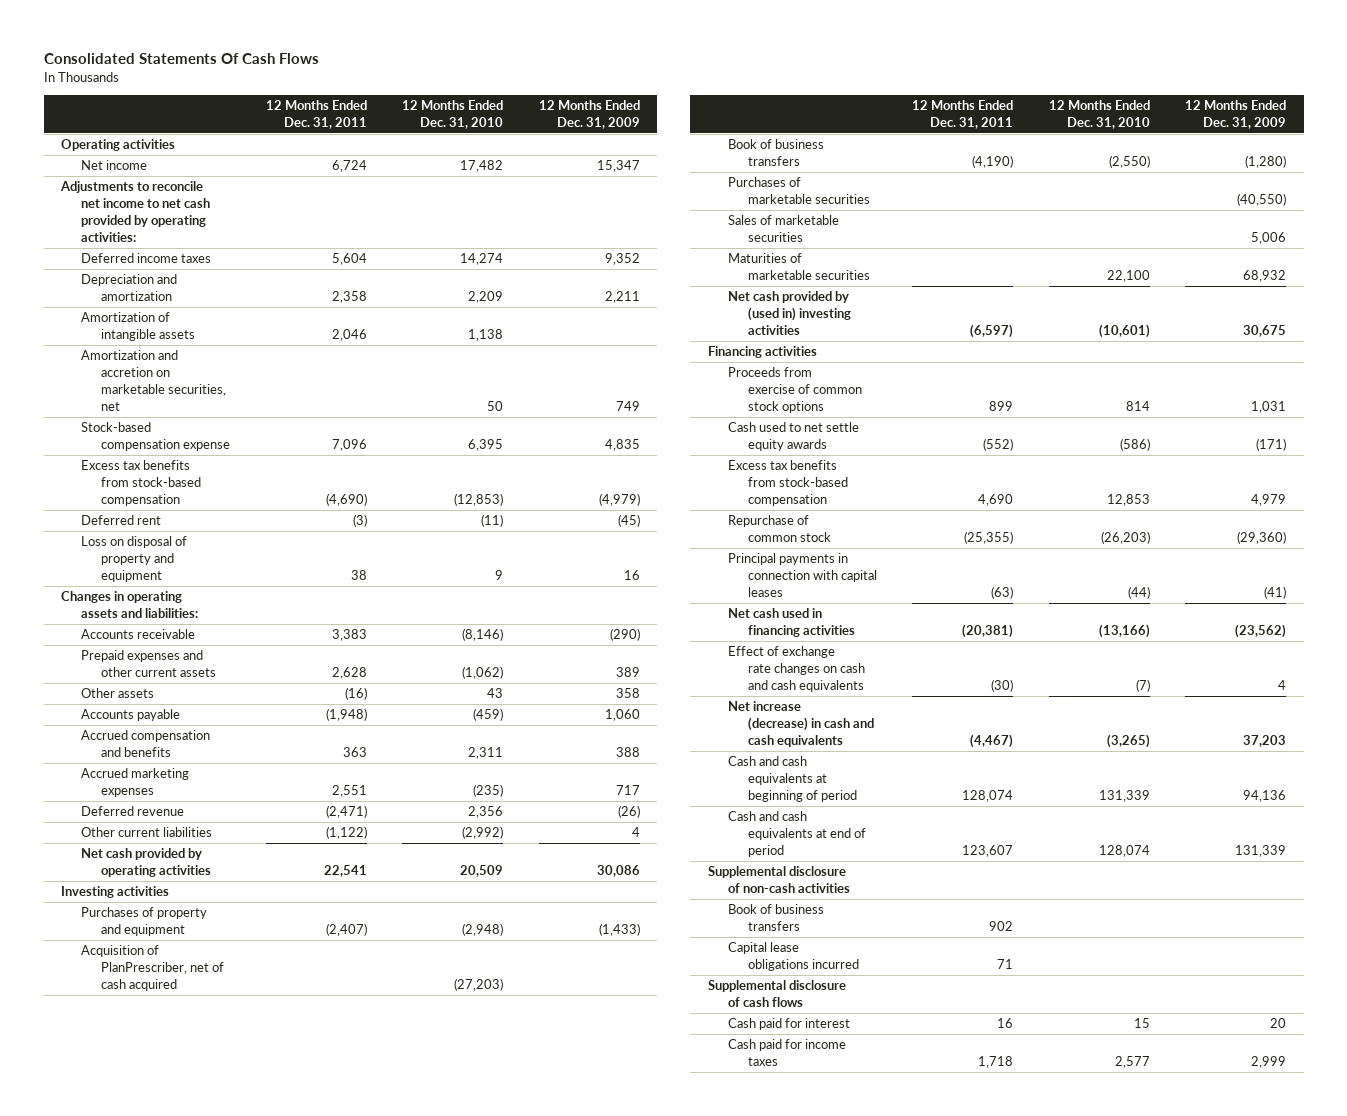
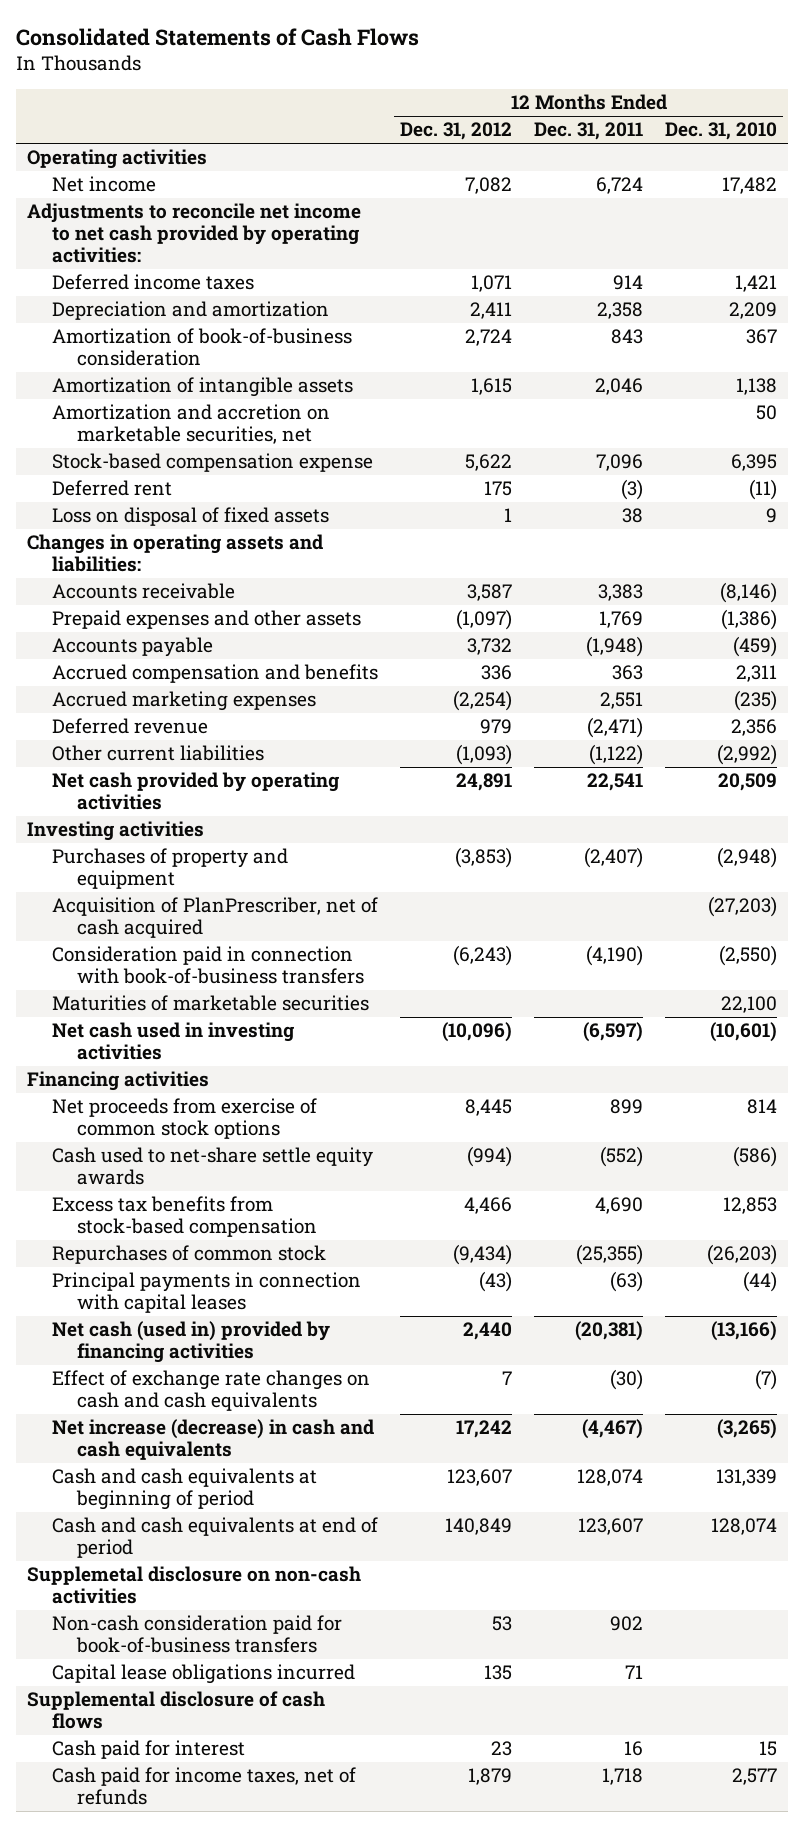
[43,52,319,64] Consolidated Statements Of Cash Flows -> [15,27,419,46] Consolidated Statements of Cash Flows
[538,100,640,129] 12 Months Ended Dec. 31, 2009 -> none
none -> [399,122,512,141] Dec. 31, 2012
[331,253,367,266] 5,604 -> [613,275,644,291] 914
[460,253,504,266] 14,274 -> [735,275,778,293] 1,421
none -> [51,328,352,367] Amortization of book-of-business consideration
[81,460,202,506] Excess tax benefits from stock-based compensation -> none
[81,536,188,582] Loss on disposal of property and equipment -> [51,507,329,527] Loss on disposal of fixed assets
[81,688,155,699] Other assets -> none
[81,650,217,678] Prepaid expenses and other current assets -> [51,610,361,630] Prepaid expenses and other assets
[331,667,367,680] 2,628 -> [599,611,644,629] 1,769
[462,666,504,680] (1,062) -> [721,609,778,631] (1,386)
[727,177,870,205] Purchases of marketable securities -> none
[727,215,839,243] Sales of marketable securities -> none
[727,139,824,167] Book of business transfers -> [51,946,365,985] Consideration paid in connection with book-of-business transfers
[727,291,851,335] Net cash provided by (used in) investing activities -> [51,1022,294,1061] Net cash used in investing activities
[727,367,862,413] Proceeds from exercise of common stock options -> [51,1098,317,1140] Net proceeds from exercise of common stock options
[727,422,859,452] Cash used to net settle equity awards -> [51,1147,373,1186] Cash used to net-share settle equity awards
[727,515,831,543] Repurchase of common stock -> [51,1245,326,1265] Repurchases of common stock
[727,608,855,638] Net cash used in financing activities -> [51,1321,330,1364] Net cash (used in) provided by financing activities
[707,866,850,894] Supplemental disclosure of non-cash activities -> [26,1566,361,1605] Supplemetal disclosure on non-cash activities
[727,904,824,932] Book of business transfers -> [51,1615,342,1654] Non-cash consideration paid for book-of-business transfers
[727,1039,846,1067] Cash paid for income taxes -> [51,1767,356,1806] Cash paid for income taxes, net of refunds

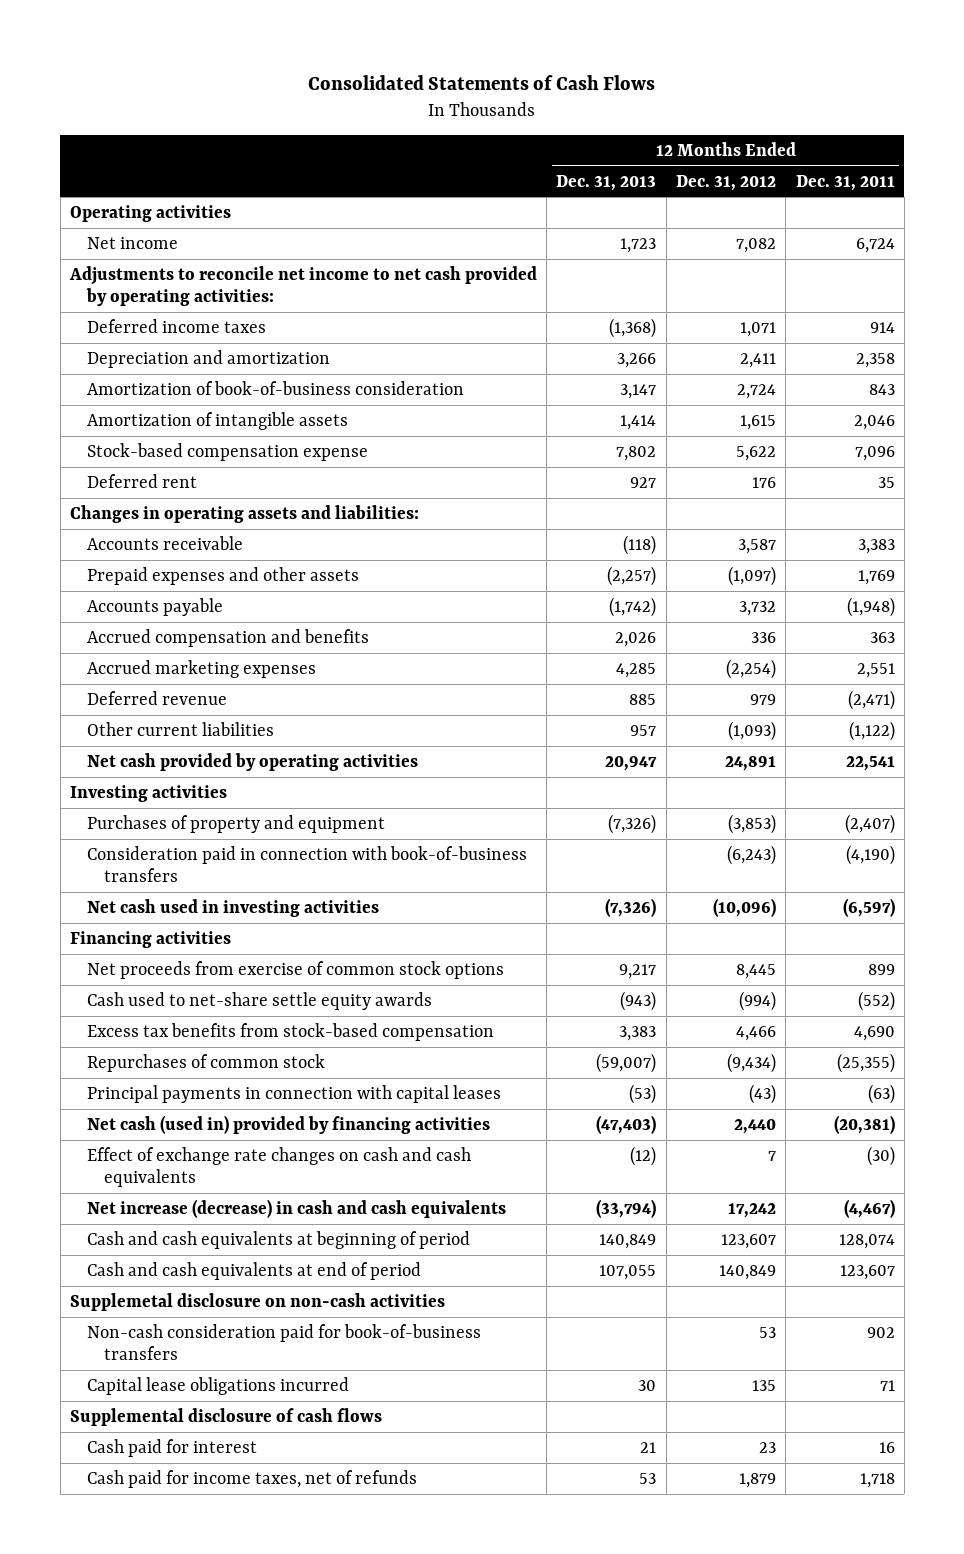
[665,122,778,141] Dec. 31, 2010 -> none
none -> [556,174,657,191] Dec. 31, 2013
[51,404,330,445] Amortization and accretion on marketable securities, net -> none
[51,507,329,527] Loss on disposal of fixed assets -> none
[483,481,512,497] 175 -> [752,476,777,488] 176
[621,479,644,501] (3) -> [877,476,895,488] 35
[51,897,378,939] Acquisition of PlanPrescriber, net of cash acquired -> none
[51,995,369,1012] Maturities of marketable securities -> none

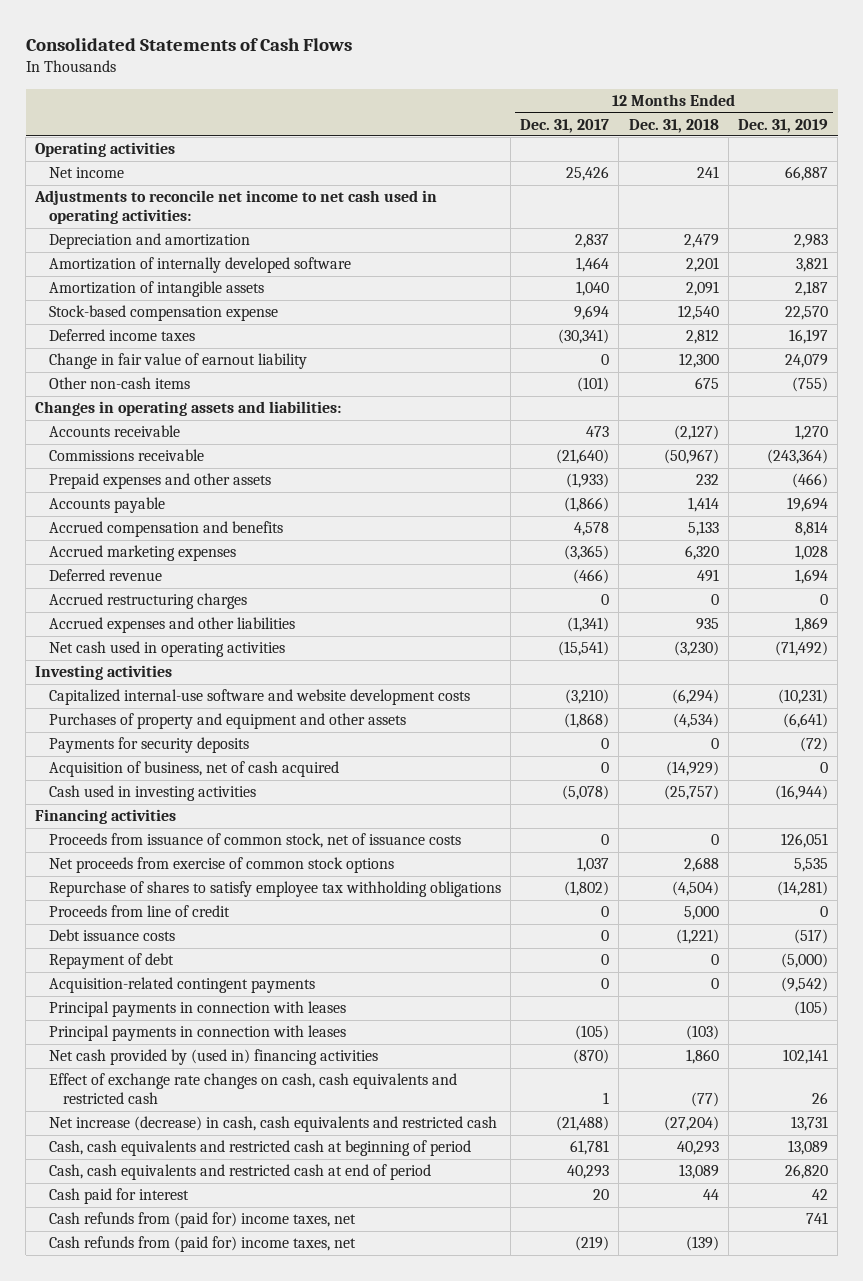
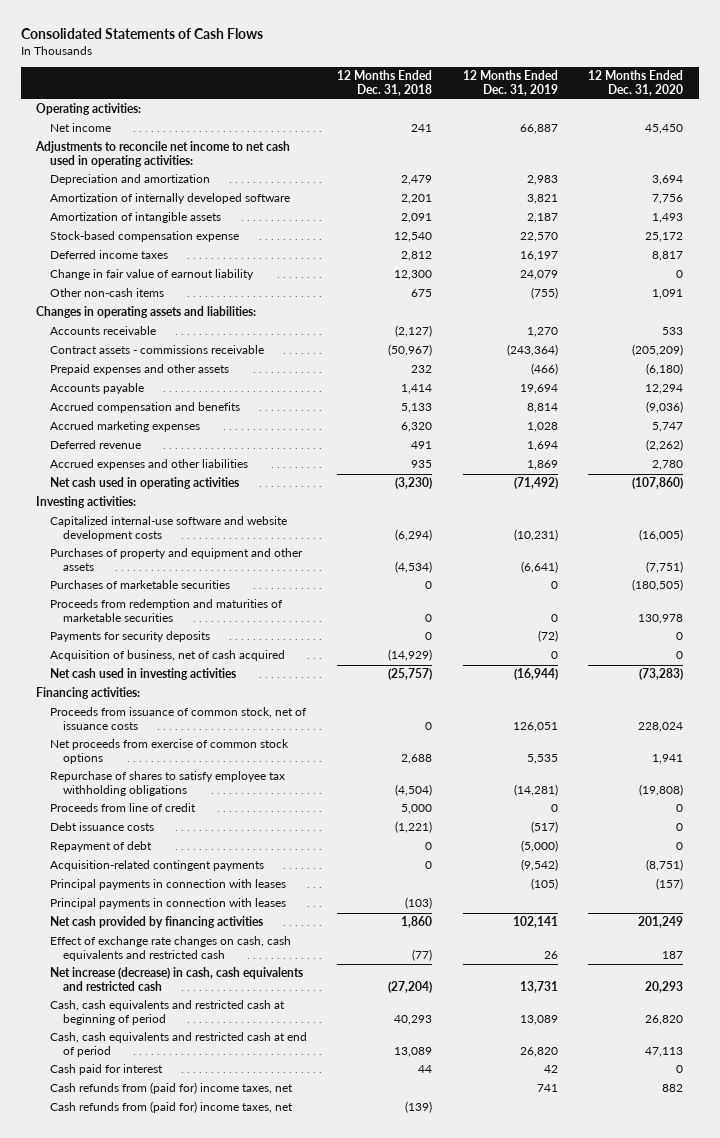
[520,118,610,133] Dec. 31, 2017 -> none
none -> [588,70,684,96] 12 Months Ended Dec. 31, 2020
[35,142,176,158] Operating activities -> [36,103,142,116] Operating activities:
[48,449,204,462] Commissions receivable -> [49,345,264,355] Contract assets - commissions receivable
[48,593,247,610] Accrued restructuring charges -> none
[35,665,173,681] Investing activities -> [36,496,137,509] Investing activities:
none -> [49,580,230,590] Purchases of marketable securities
none -> [49,599,283,623] Proceeds from redemption and maturities of marketable securities
[48,785,256,802] Cash used in investing activities -> [49,668,236,681] Net cash used in investing activities
[35,809,177,825] Financing activities -> [36,687,141,700] Financing activities:
[48,1049,378,1066] Net cash provided by (used in) financing activities -> [49,916,263,929] Net cash provided by financing activities

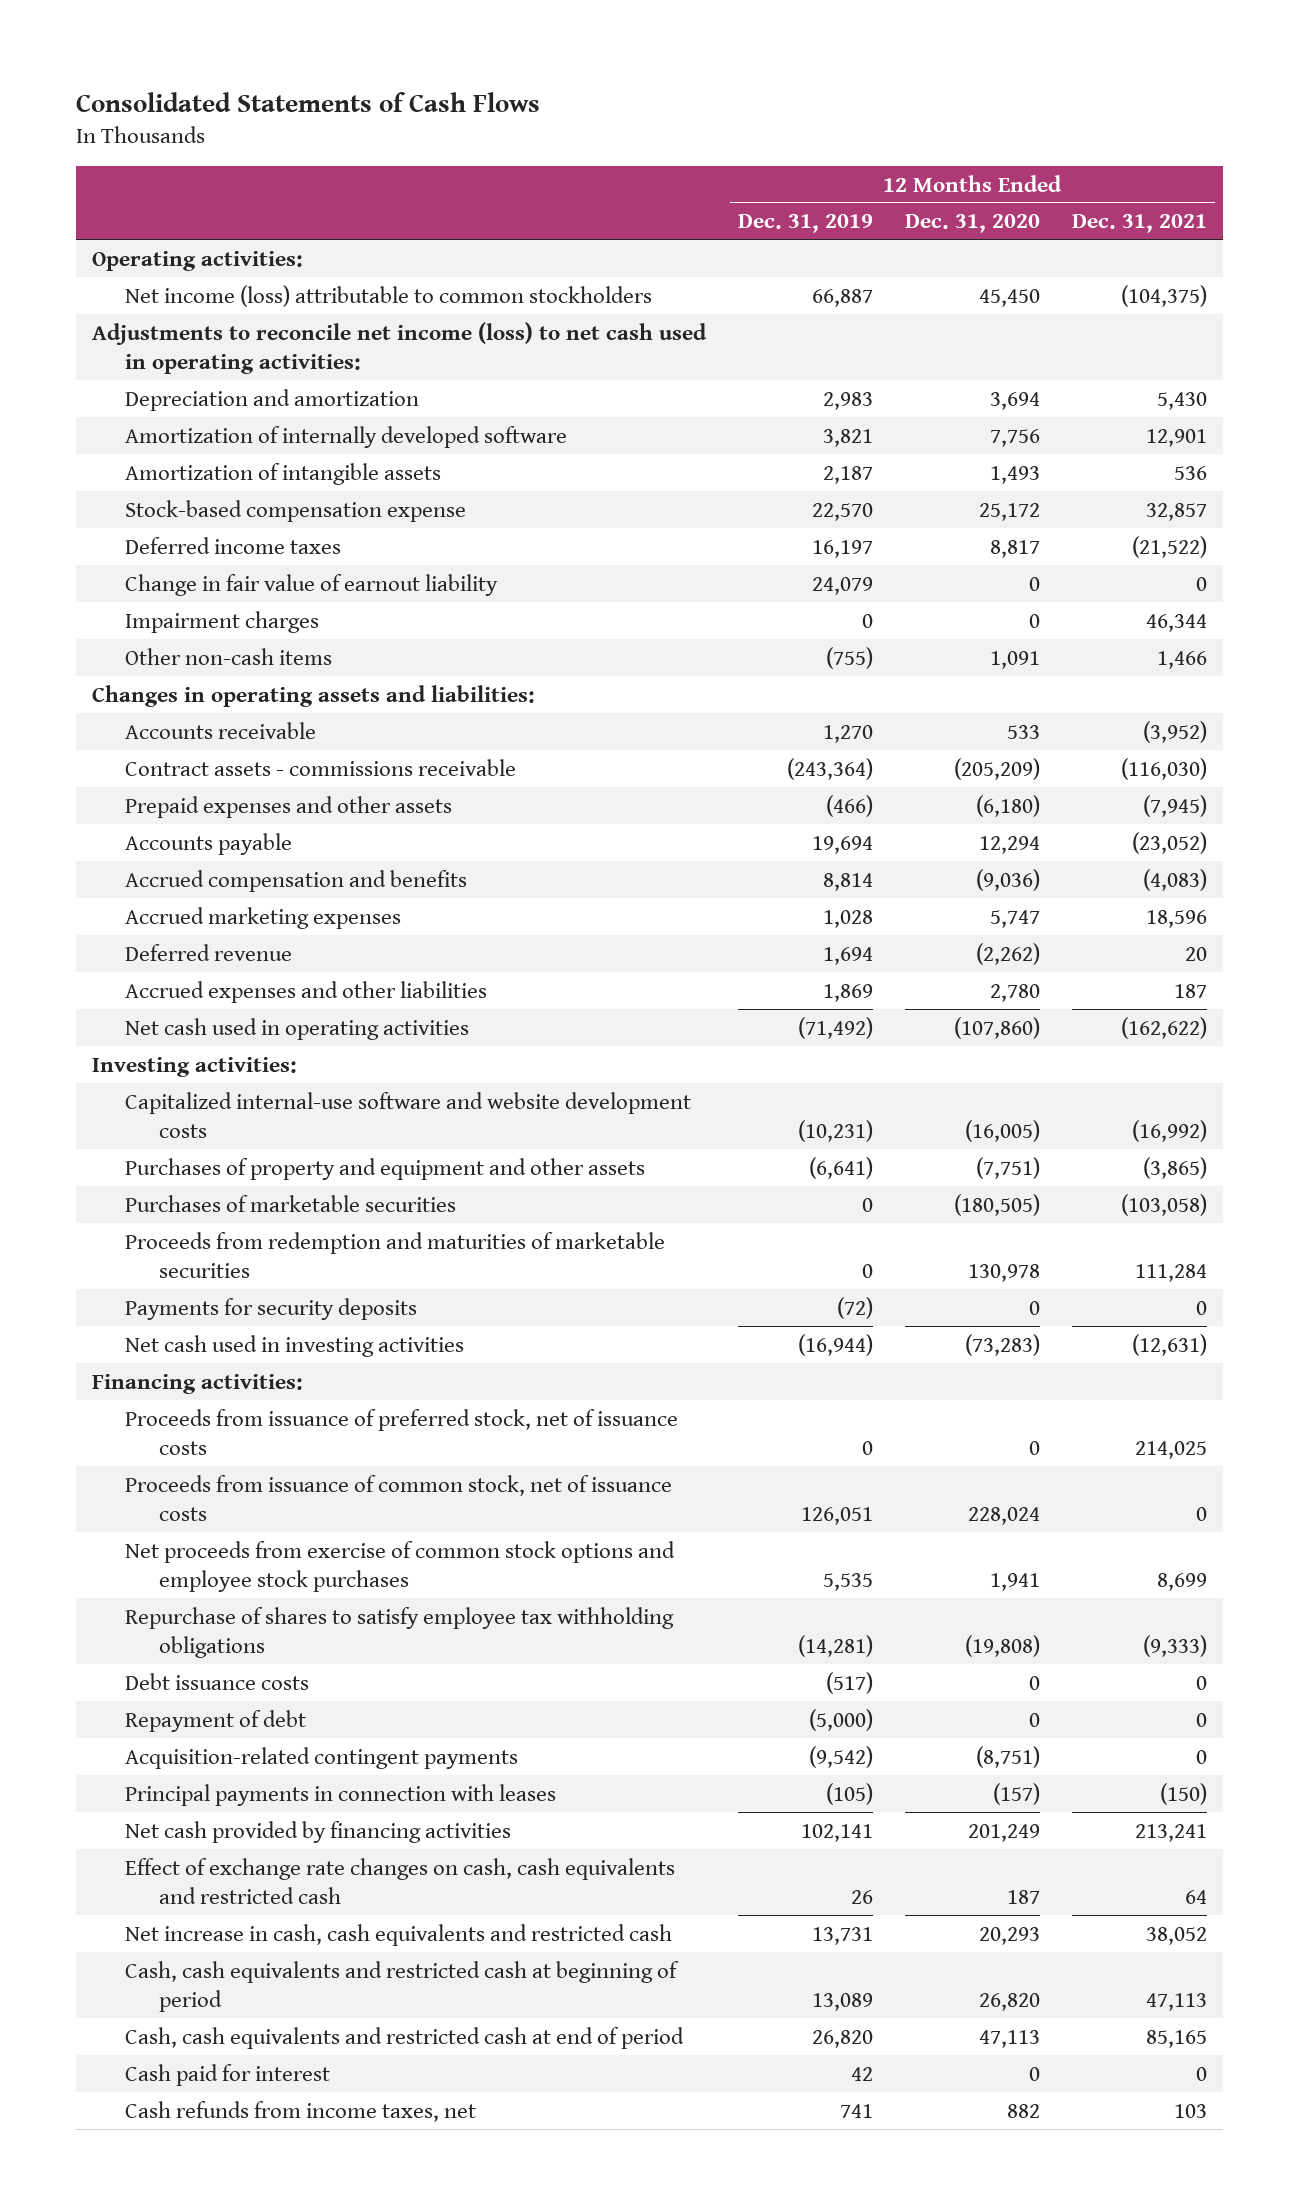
[337,70,433,96] 12 Months Ended Dec. 31, 2018 -> none
none -> [1072,214,1208,234] Dec. 31, 2021
[49,123,111,133] Net income -> [125,284,653,307] Net income (loss) attributable to common stockholders
[35,141,291,168] Adjustments to reconcile net income to net cash used in operating activities: -> [91,321,707,374] Adjustments to reconcile net income (loss) to net cash used in operating activities:
none -> [125,610,320,633] Impairment charges
[49,650,285,662] Acquisition of business, net of cash acquired -> none
none -> [125,1408,679,1455] Proceeds from issuance of preferred stock, net of issuance costs
[49,739,289,765] Net proceeds from exercise of common stock options -> [125,1540,676,1592] Net proceeds from exercise of common stock options and employee stock purchases
[49,803,196,813] Proceeds from line of credit -> none
[49,898,286,910] Principal payments in connection with leases -> none
[49,967,303,992] Net increase (decrease) in cash, cash equivalents and restricted cash -> [125,1923,673,1946] Net increase in cash, cash equivalents and restricted cash
[49,1101,293,1114] Cash refunds from (paid for) income taxes, net -> none
[49,1082,293,1095] Cash refunds from (paid for) income taxes, net -> [125,2100,477,2122] Cash refunds from income taxes, net

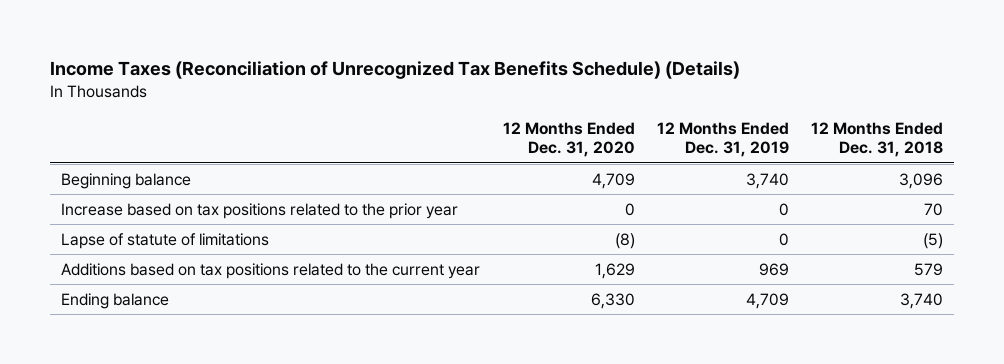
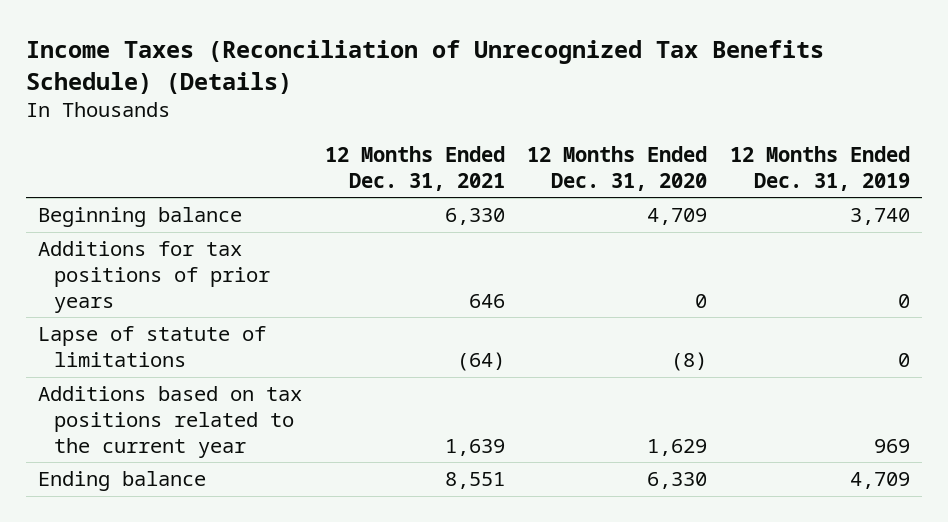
[810,122,943,158] 12 Months Ended Dec. 31, 2018 -> none
none -> [324,145,505,191] 12 Months Ended Dec. 31, 2021
[61,202,459,219] Increase based on tax positions related to the prior year -> [37,241,271,313] Additions for tax positions of prior years

